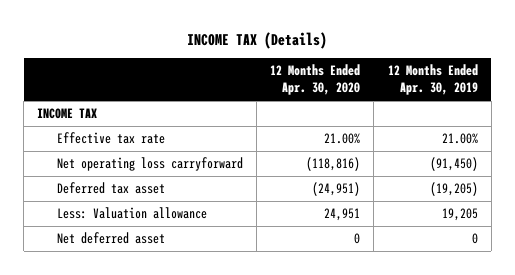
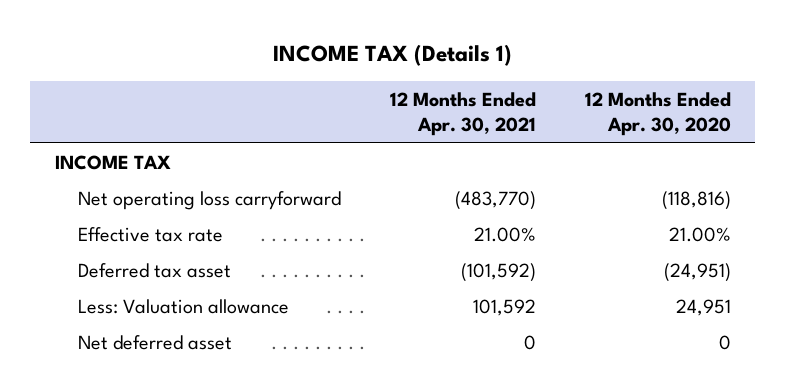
[187,31,328,49] INCOME TAX (Details) -> [272,44,512,67] INCOME TAX (Details 1)
[387,64,478,96] 12 Months Ended Apr. 30, 2019 -> none
none -> [389,92,536,137] 12 Months Ended Apr. 30, 2021
[57,132,166,145] Effective tax rate -> [77,226,223,242] Effective tax rate

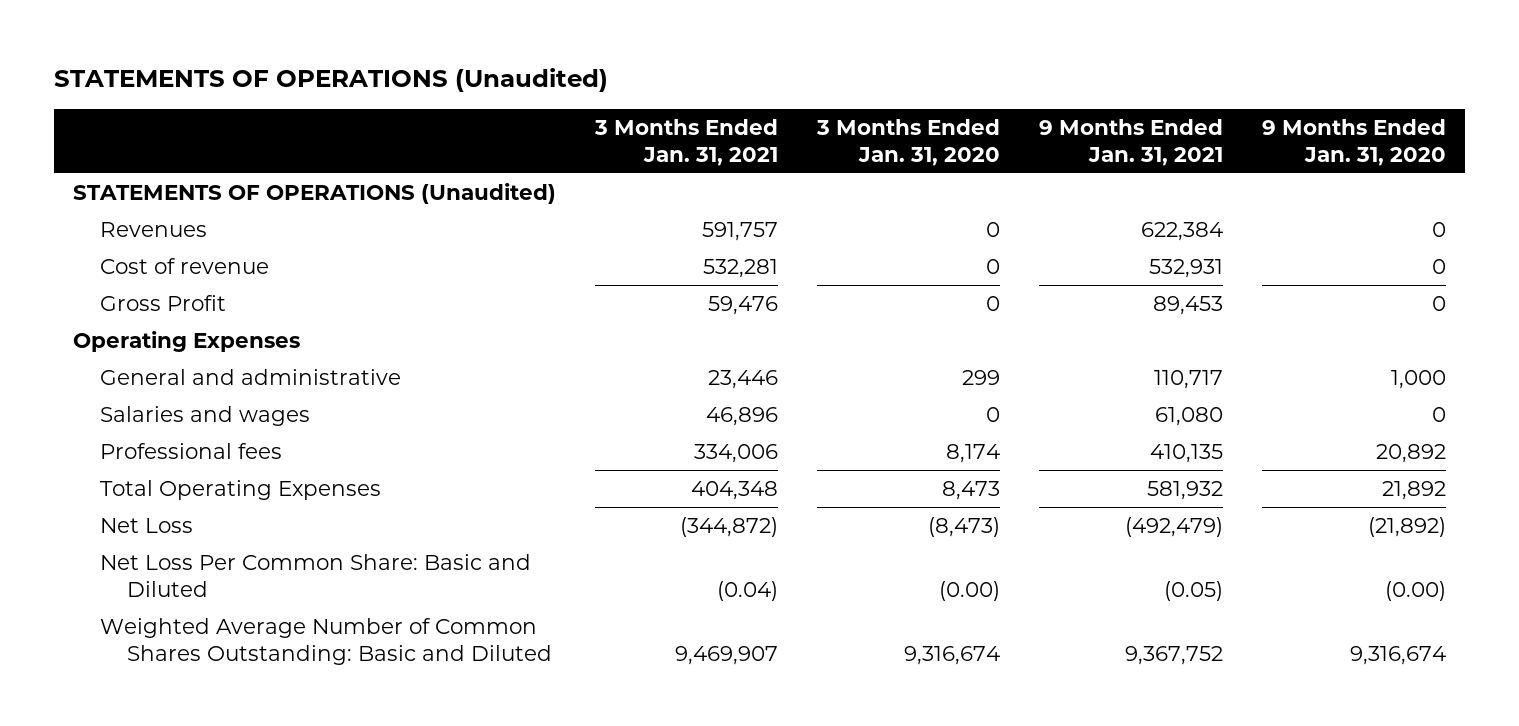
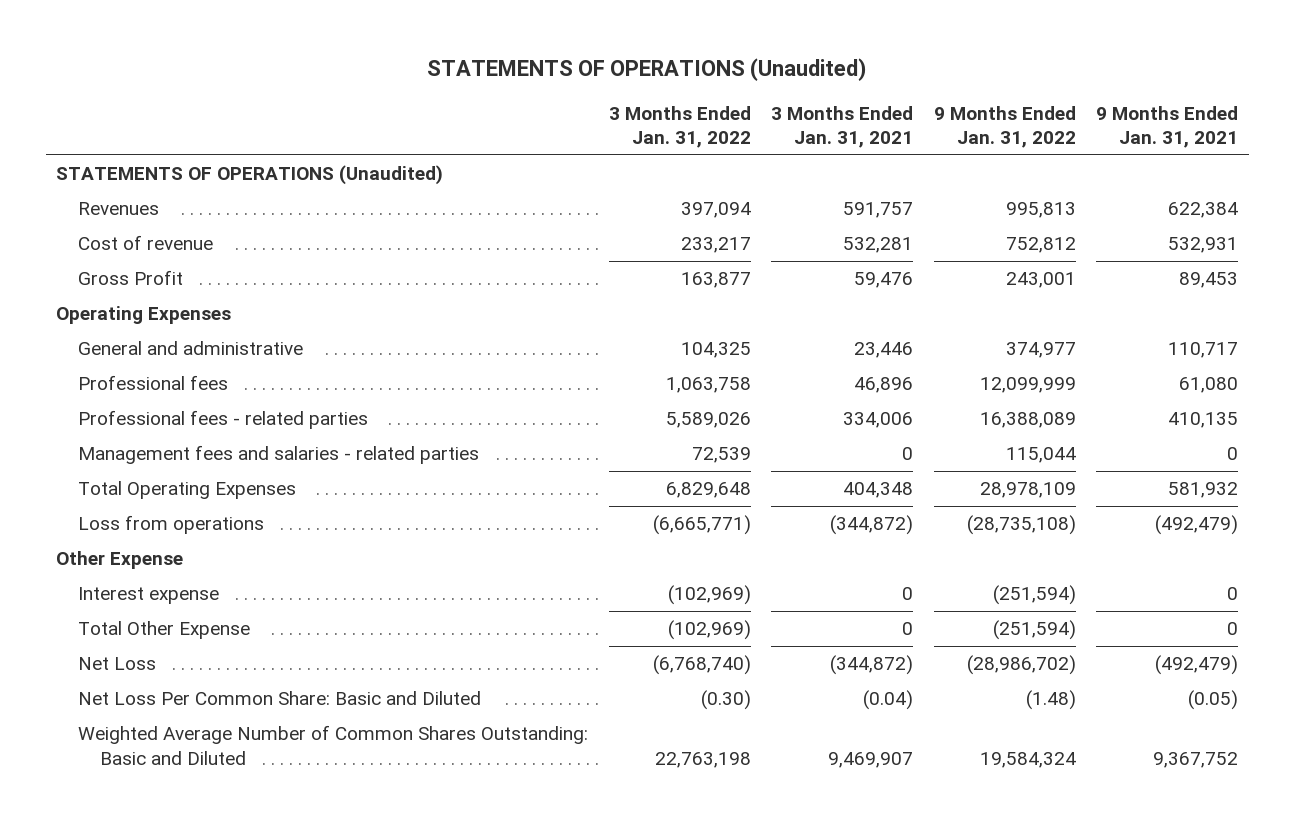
[816,118,1001,166] 3 Months Ended Jan. 31, 2020 -> none
[1261,118,1446,166] 9 Months Ended Jan. 31, 2020 -> none
none -> [608,105,751,148] 3 Months Ended Jan. 31, 2022
none -> [933,105,1076,148] 9 Months Ended Jan. 31, 2022
[100,406,311,427] Salaries and wages -> none
[694,444,779,464] 334,006 -> [854,377,914,394] 46,896
[1149,444,1223,464] 410,135 -> [1179,377,1239,394] 61,080
none -> [78,410,369,430] Professional fees - related parties
none -> [78,445,480,465] Management fees and salaries - related parties
none -> [78,515,265,535] Loss from operations
none -> [56,551,184,570] Other Expense
none -> [78,587,220,605] Interest expense
none -> [78,621,251,640] Total Other Expense

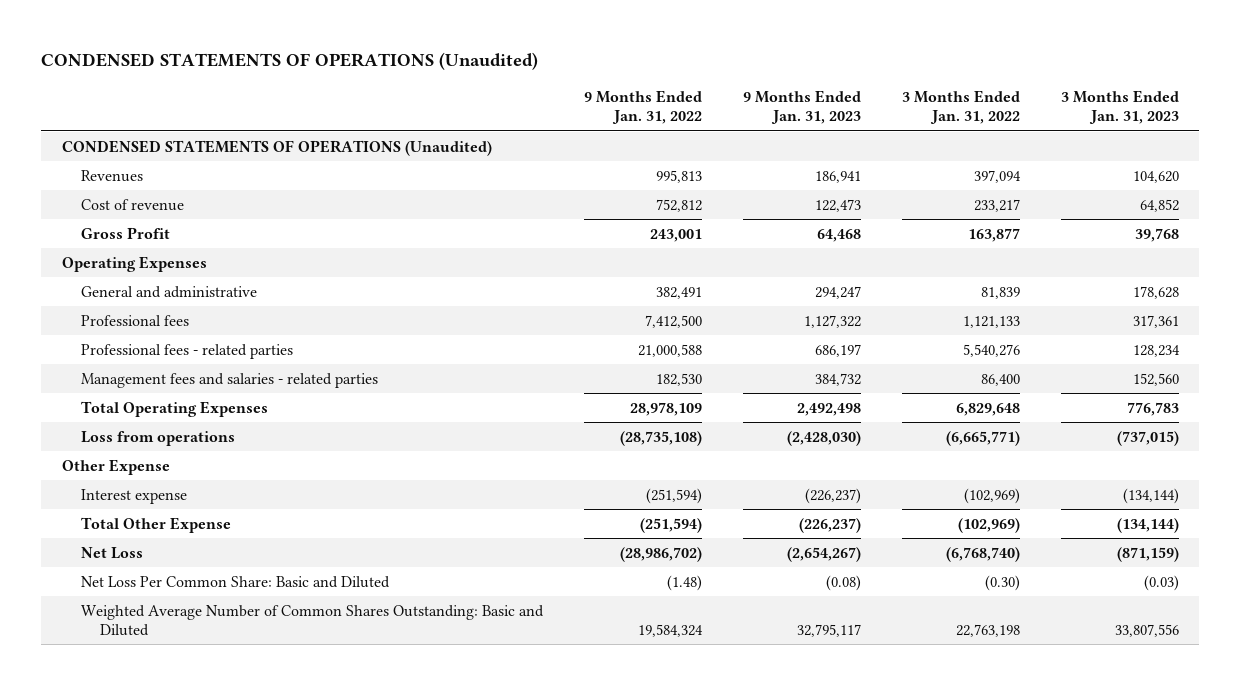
[427,58,867,82] STATEMENTS OF OPERATIONS (Unaudited) -> [40,52,538,71] CONDENSED STATEMENTS OF OPERATIONS (Unaudited)
[771,105,914,148] 3 Months Ended Jan. 31, 2021 -> none
[1096,105,1239,148] 9 Months Ended Jan. 31, 2021 -> none
none -> [742,90,861,125] 9 Months Ended Jan. 31, 2023
none -> [1060,90,1179,125] 3 Months Ended Jan. 31, 2023
[56,165,444,186] STATEMENTS OF OPERATIONS (Unaudited) -> [61,139,492,156] CONDENSED STATEMENTS OF OPERATIONS (Unaudited)
[680,342,751,359] 104,325 -> [980,286,1020,299] 81,839
[1005,342,1076,359] 374,977 -> [655,286,702,299] 382,491
[665,377,751,394] 1,063,758 -> [962,315,1020,328] 1,121,133
[979,377,1076,394] 12,099,999 -> [644,314,702,328] 7,412,500
[665,412,751,429] 5,589,026 -> [962,343,1020,357] 5,540,276
[979,412,1076,429] 16,388,089 -> [637,343,702,357] 21,000,588
[691,447,751,464] 72,539 -> [980,373,1020,386] 86,400
[1005,447,1076,464] 115,044 -> [655,372,702,386] 182,530

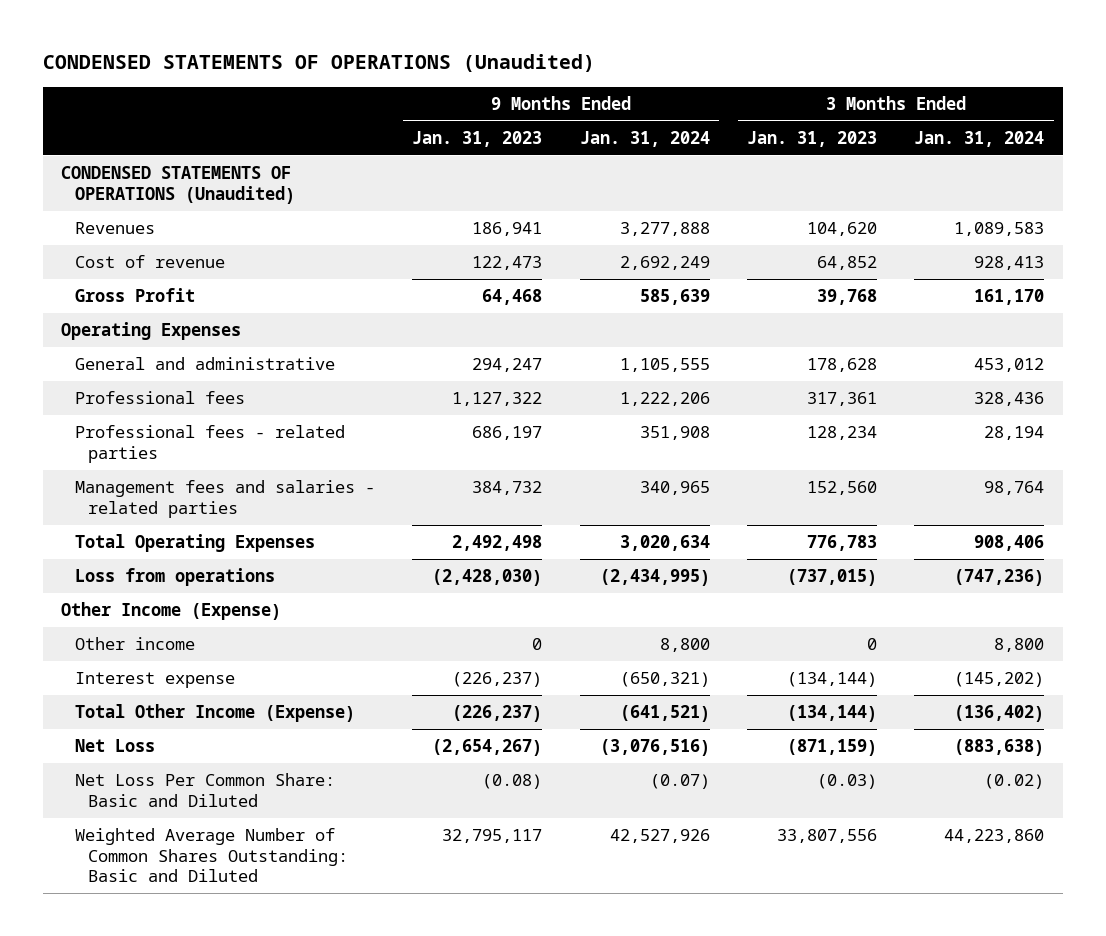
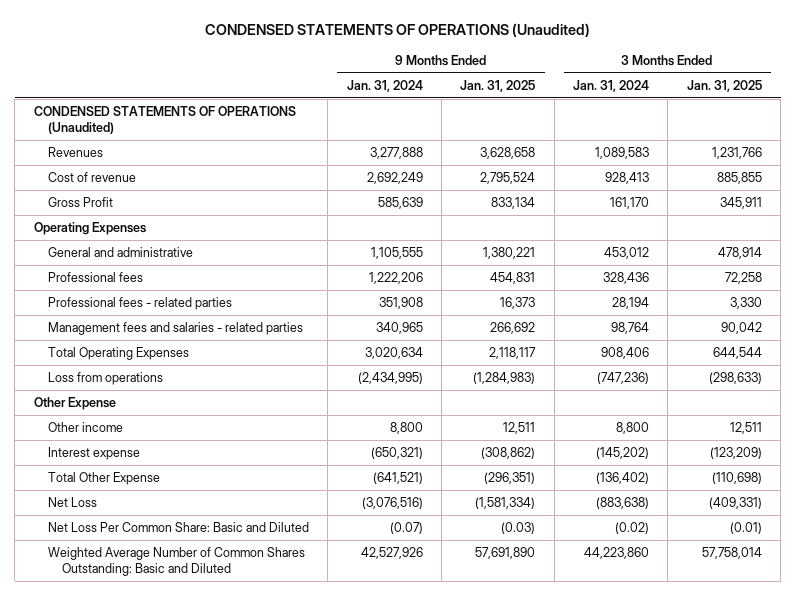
[412,130,543,147] Jan. 31, 2023 -> none
[746,130,877,147] Jan. 31, 2023 -> none
none -> [460,79,536,92] Jan. 31, 2025
none -> [686,79,762,92] Jan. 31, 2025
[61,602,282,621] Other Income (Expense) -> [33,397,116,411] Other Expense
[74,704,355,723] Total Other Income (Expense) -> [47,472,160,486] Total Other Expense

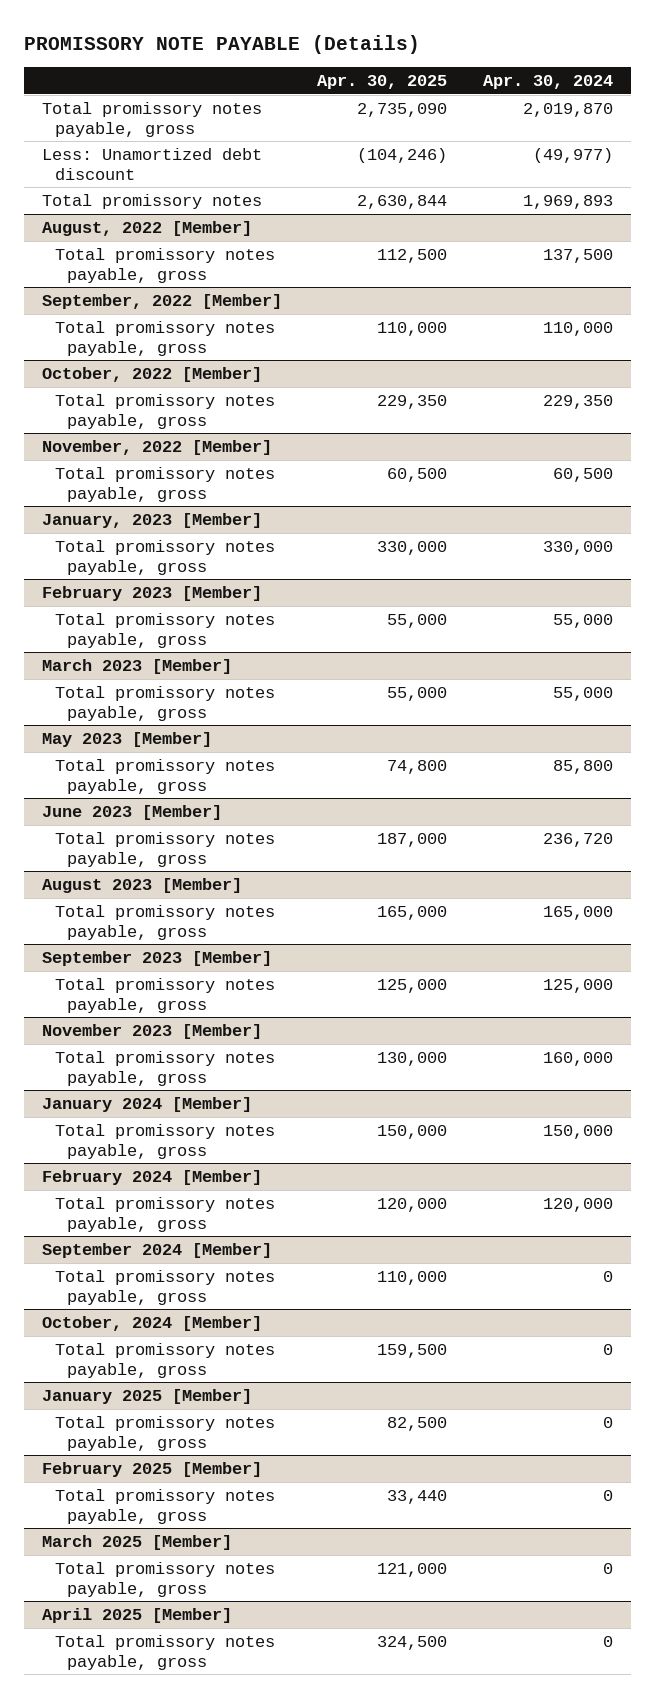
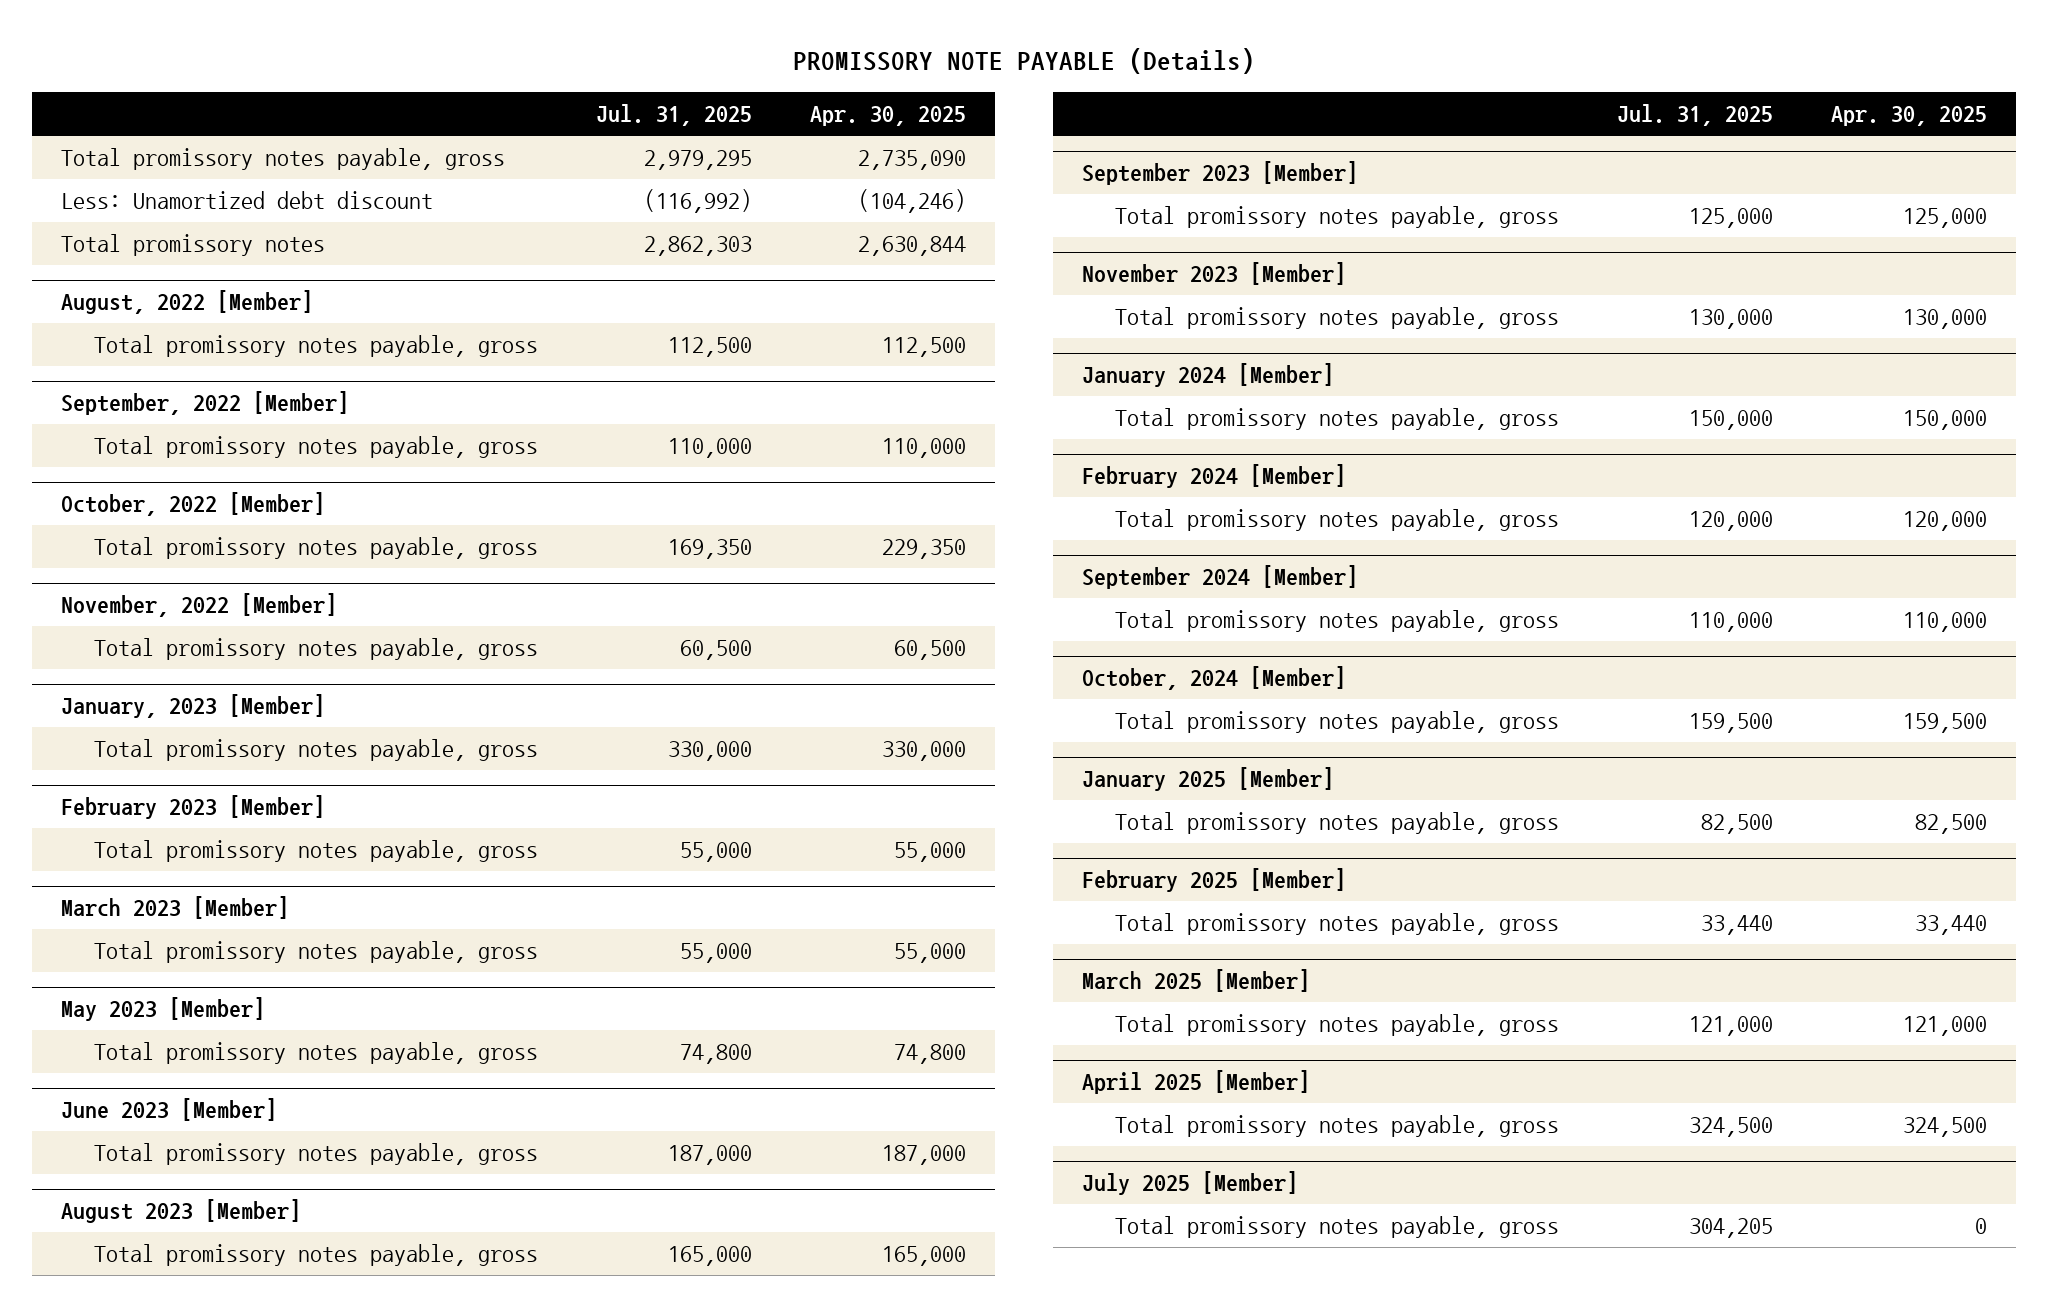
[483,74,614,89] Apr. 30, 2024 -> none
none -> [596,104,753,127] Jul. 31, 2025
none -> [1082,1171,1299,1196] July 2025 [Member]
none -> [1115,1216,1560,1239] Total promissory notes payable, gross

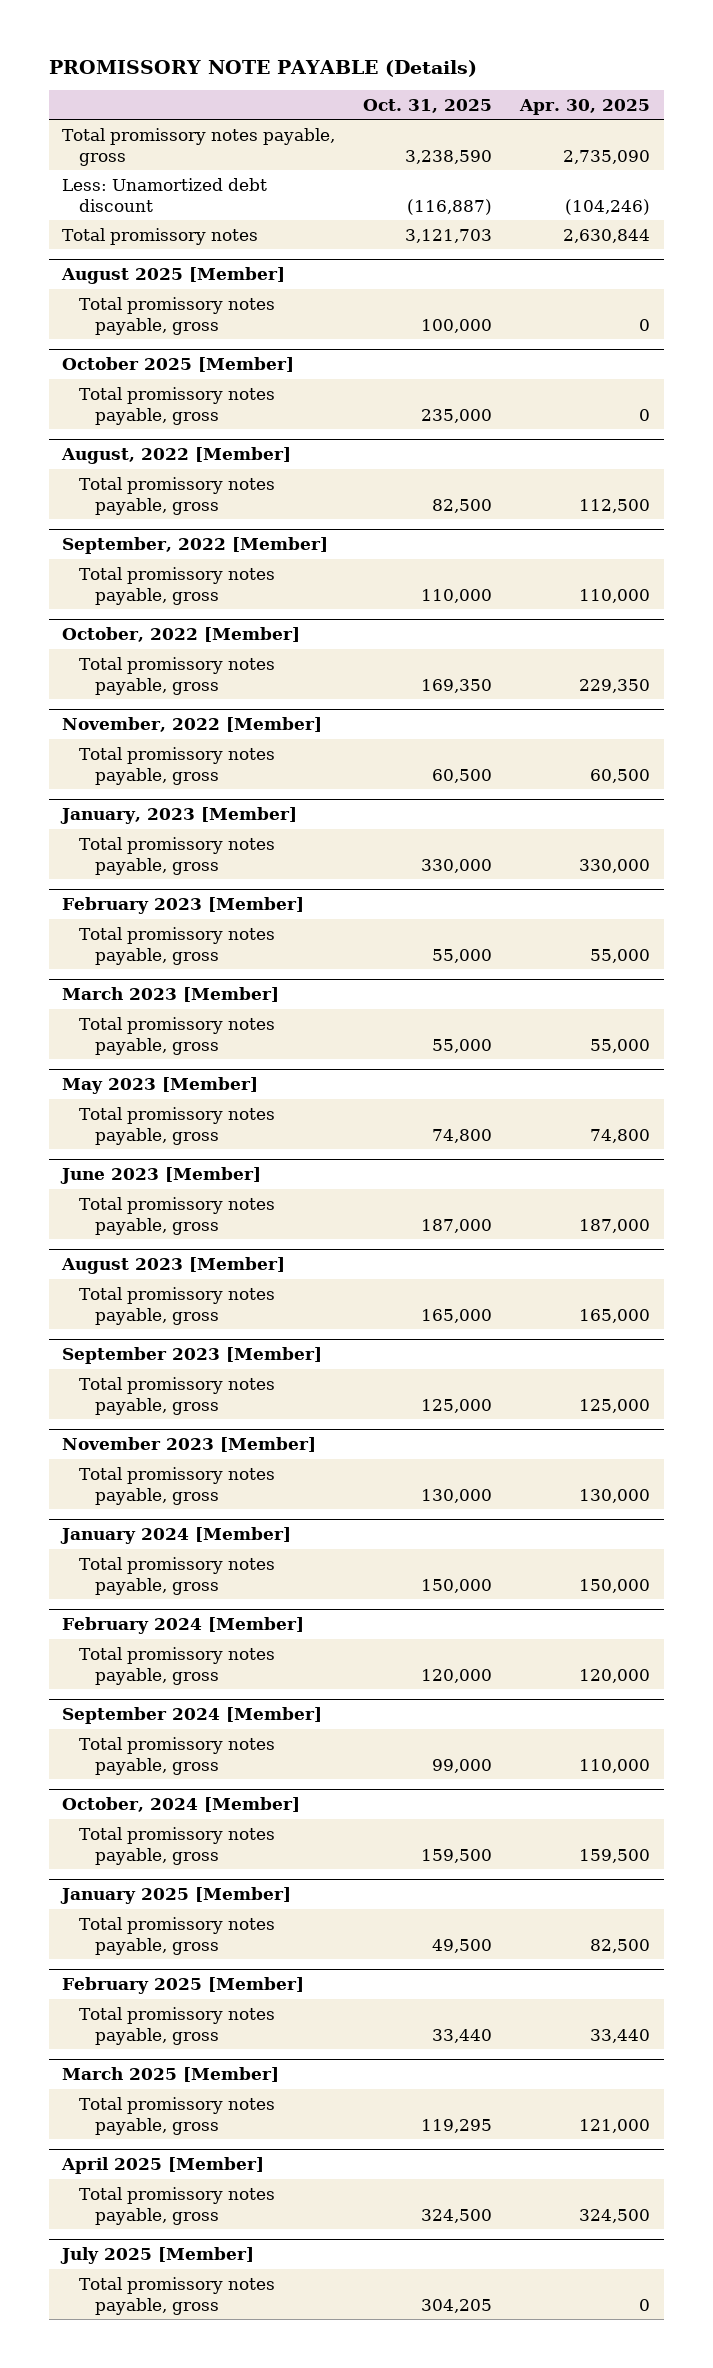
[596,104,753,127] Jul. 31, 2025 -> none
none -> [363,98,493,113] Oct. 31, 2025
none -> [61,267,286,285] August 2025 [Member]
none -> [78,296,275,335] Total promissory notes payable, gross
none -> [62,357,295,373] October 2025 [Member]
none -> [78,386,275,425] Total promissory notes payable, gross

